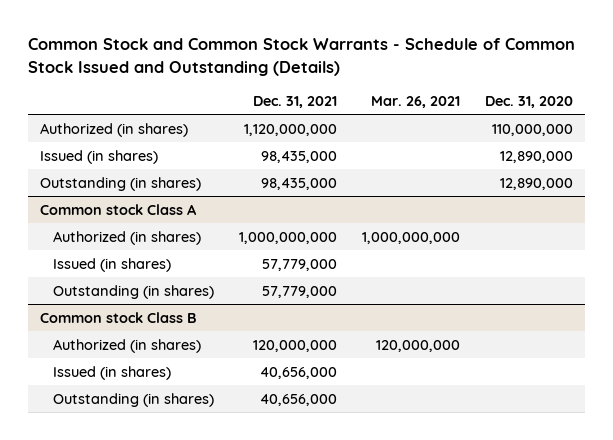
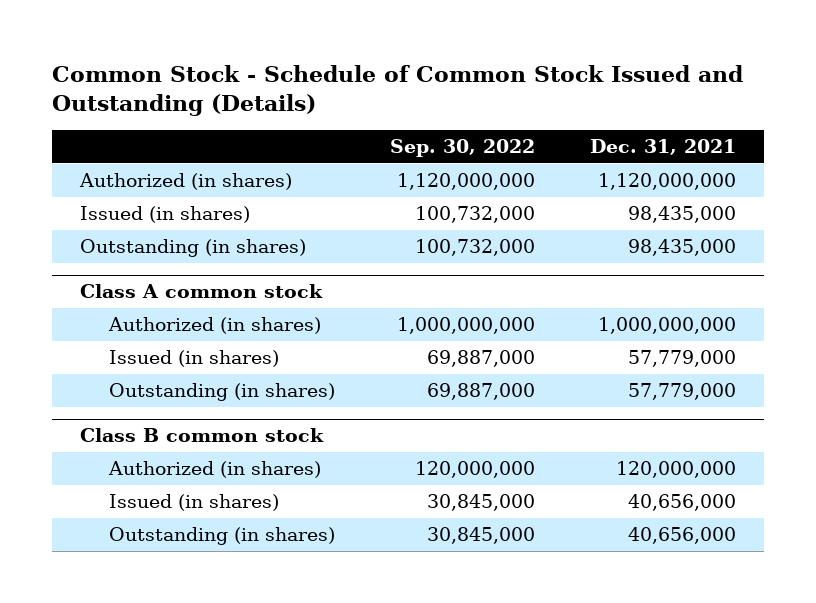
[27,38,575,76] Common Stock and Common Stock Warrants - Schedule of Common Stock Issued and Outstanding (Details) -> [52,64,744,117] Common Stock - Schedule of Common Stock Issued and Outstanding (Details)
[370,96,460,109] Mar. 26, 2021 -> none
[484,96,573,109] Dec. 31, 2020 -> none
none -> [390,139,536,158] Sep. 30, 2022
[40,203,198,215] Common stock Class A -> [79,284,323,299] Class A common stock
[40,311,198,323] Common stock Class B -> [79,428,324,443] Class B common stock

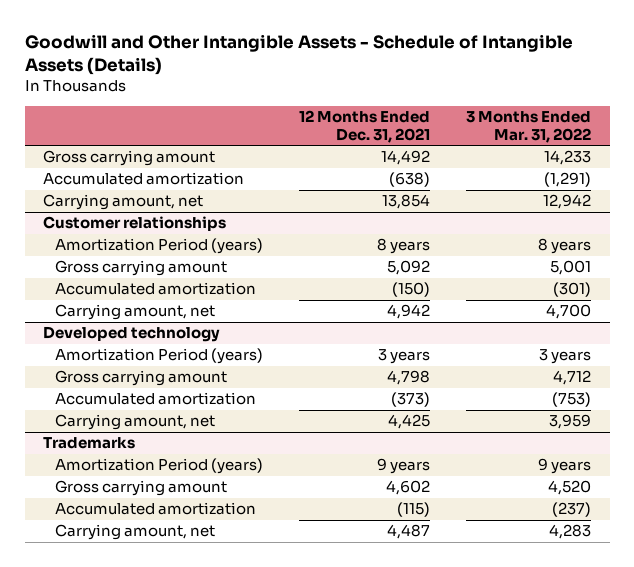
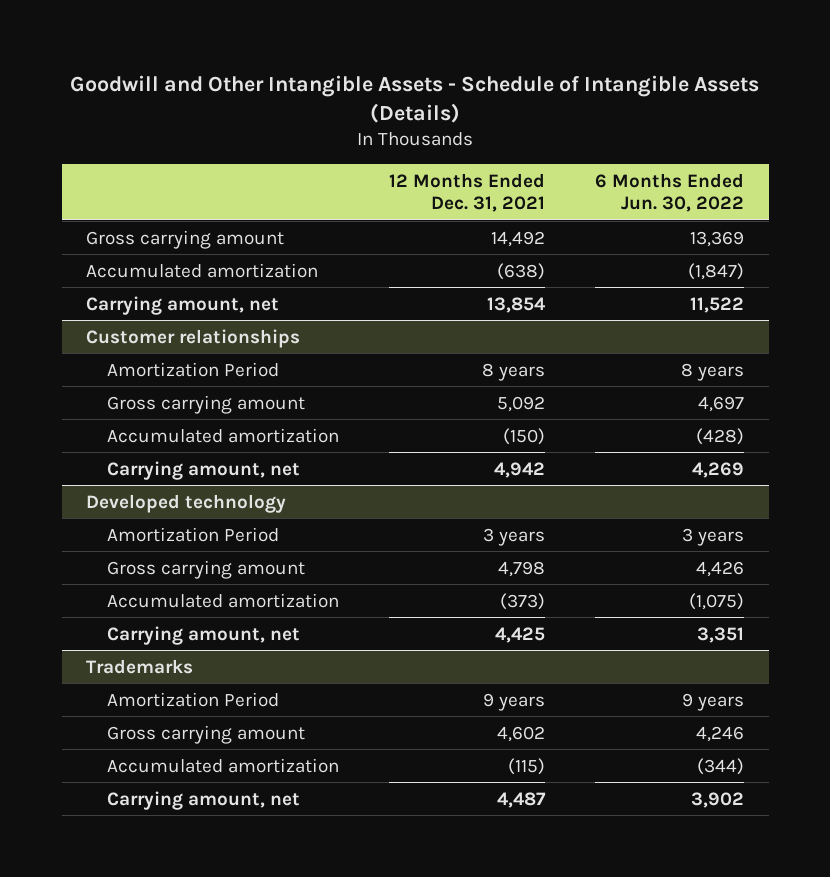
[466,111,592,143] 3 Months Ended Mar. 31, 2022 -> none
none -> [594,172,744,213] 6 Months Ended Jun. 30, 2022
[54,238,263,255] Amortization Period (years) -> [107,361,280,377] Amortization Period
[54,348,263,365] Amortization Period (years) -> [107,526,280,542] Amortization Period
[54,458,263,475] Amortization Period (years) -> [107,691,280,707] Amortization Period

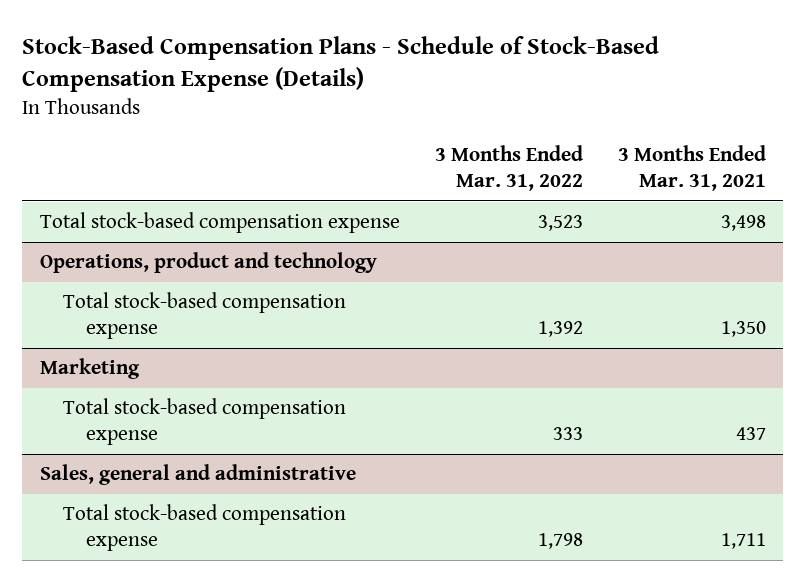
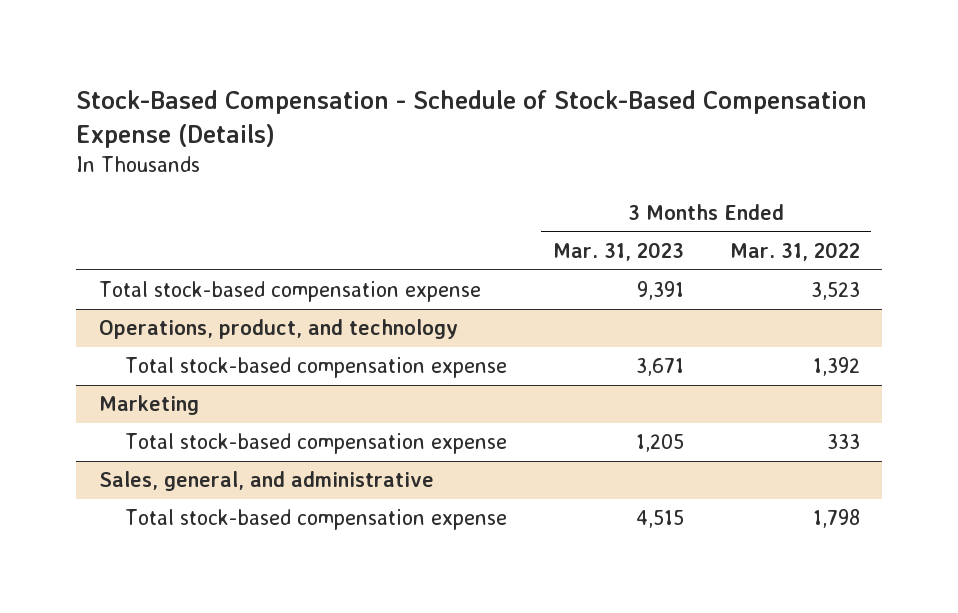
[22,36,660,93] Stock-Based Compensation Plans - Schedule of Stock-Based Compensation Expense (Details) -> [75,90,867,149] Stock-Based Compensation - Schedule of Stock-Based Compensation Expense (Details)
[617,145,766,192] 3 Months Ended Mar. 31, 2021 -> none
none -> [552,242,684,262] Mar. 31, 2023
[39,252,377,274] Operations, product and technology -> [98,319,458,340] Operations, product, and technology
[39,464,356,486] Sales, general and administrative -> [98,471,434,492] Sales, general, and administrative

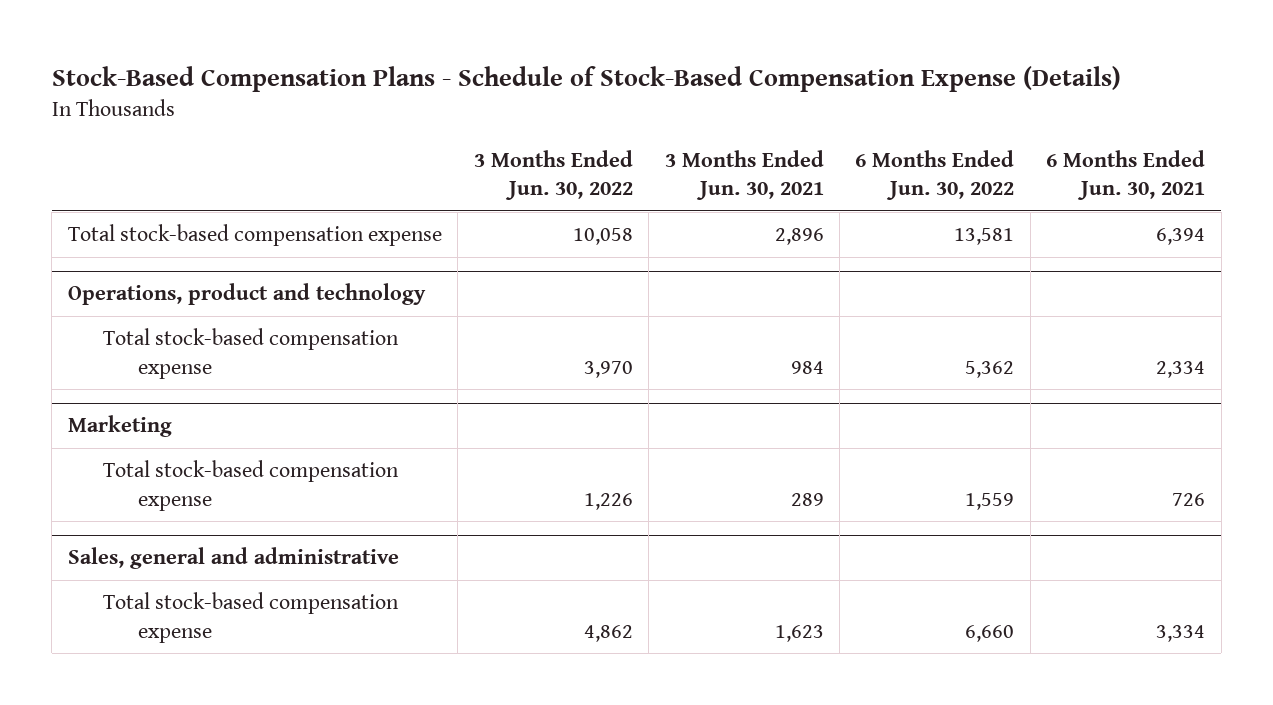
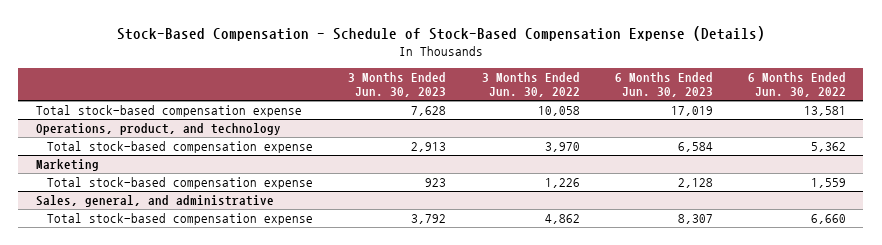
[51,66,1121,93] Stock-Based Compensation Plans - Schedule of Stock-Based Compensation Expense (Details) -> [116,25,765,41] Stock-Based Compensation - Schedule of Stock-Based Compensation Expense (Details)
[664,150,824,201] 3 Months Ended Jun. 30, 2021 -> none
[1046,150,1206,201] 6 Months Ended Jun. 30, 2021 -> none
none -> [348,71,447,98] 3 Months Ended Jun. 30, 2023
none -> [614,71,713,98] 6 Months Ended Jun. 30, 2023
[67,283,426,306] Operations, product and technology -> [35,123,281,136] Operations, product, and technology
[67,547,399,570] Sales, general and administrative -> [35,195,274,208] Sales, general, and administrative

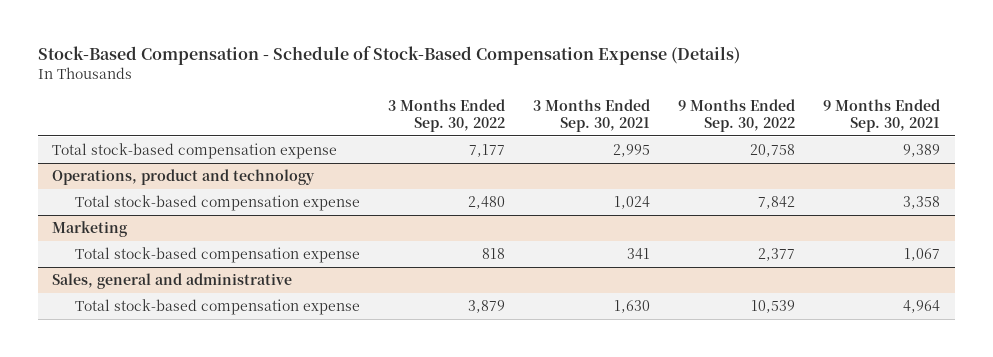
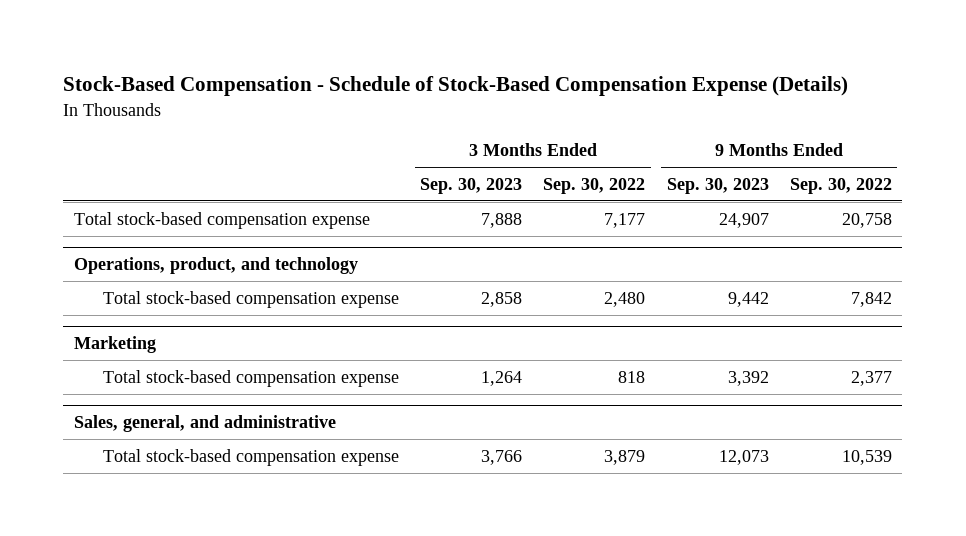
[533,99,651,132] 3 Months Ended Sep. 30, 2021 -> none
[823,99,941,132] 9 Months Ended Sep. 30, 2021 -> none
none -> [419,178,522,195] Sep. 30, 2023
none -> [666,178,769,195] Sep. 30, 2023
[52,168,316,185] Operations, product and technology -> [73,257,358,275] Operations, product, and technology
[52,272,293,289] Sales, general and administrative -> [73,415,336,433] Sales, general, and administrative

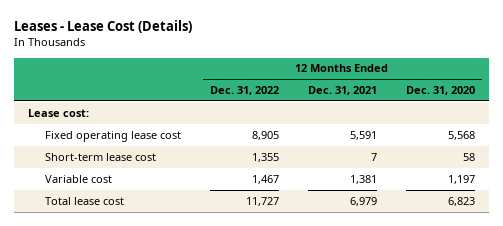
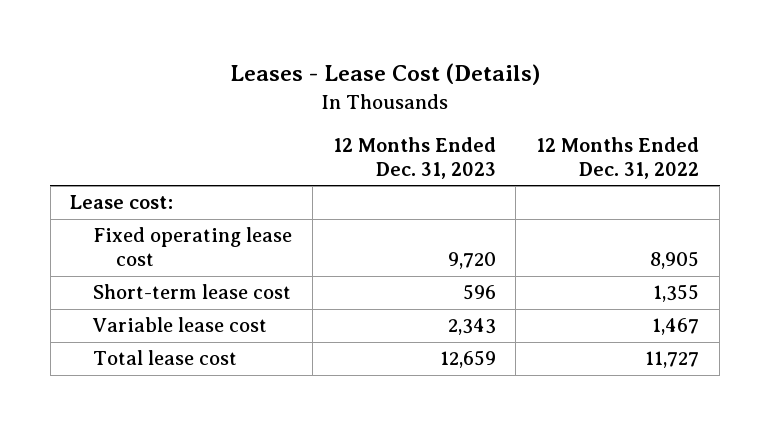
[307,86,377,96] Dec. 31, 2021 -> none
[405,86,475,96] Dec. 31, 2020 -> none
none -> [332,136,496,179] 12 Months Ended Dec. 31, 2023
[44,174,112,183] Variable cost -> [92,317,268,333] Variable lease cost

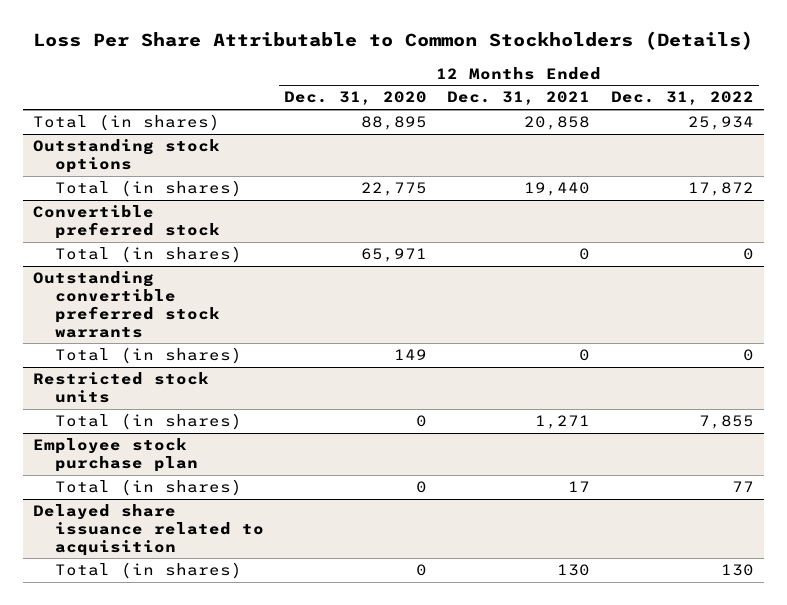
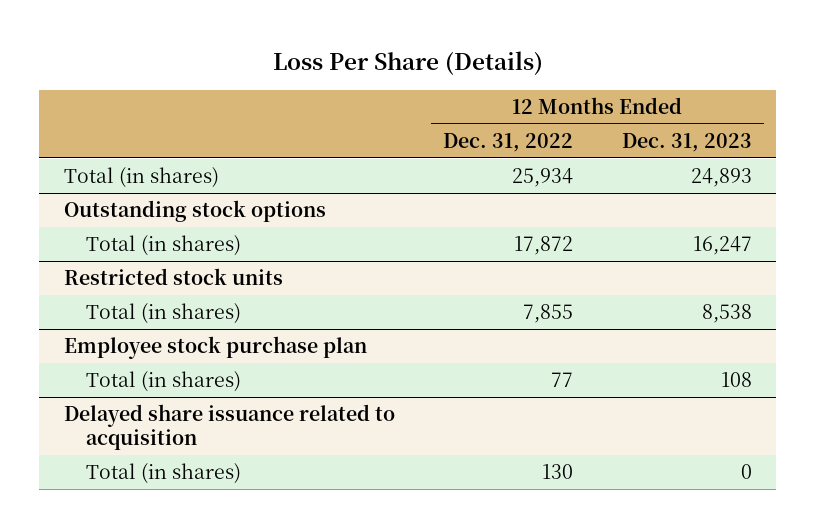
[33,31,754,51] Loss Per Share Attributable to Common Stockholders (Details) -> [272,50,543,75] Loss Per Share (Details)
[283,91,427,106] Dec. 31, 2020 -> none
[447,91,591,106] Dec. 31, 2021 -> none
none -> [621,133,752,153] Dec. 31, 2023
[32,205,220,239] Convertible preferred stock -> none
[54,246,242,264] Total (in shares) -> none
[32,271,220,338] Outstanding convertible preferred stock warrants -> none
[54,347,242,365] Total (in shares) -> none

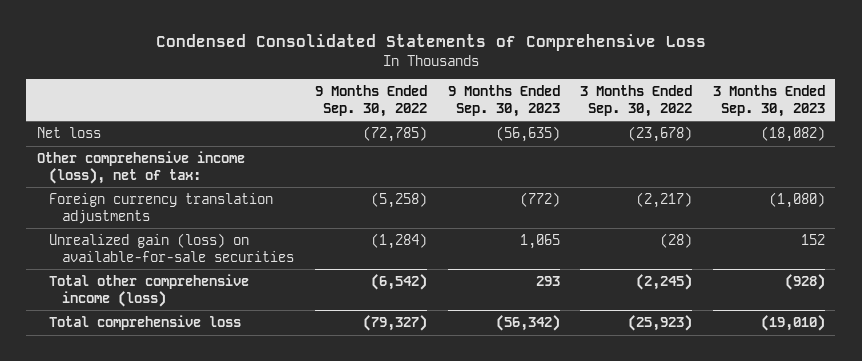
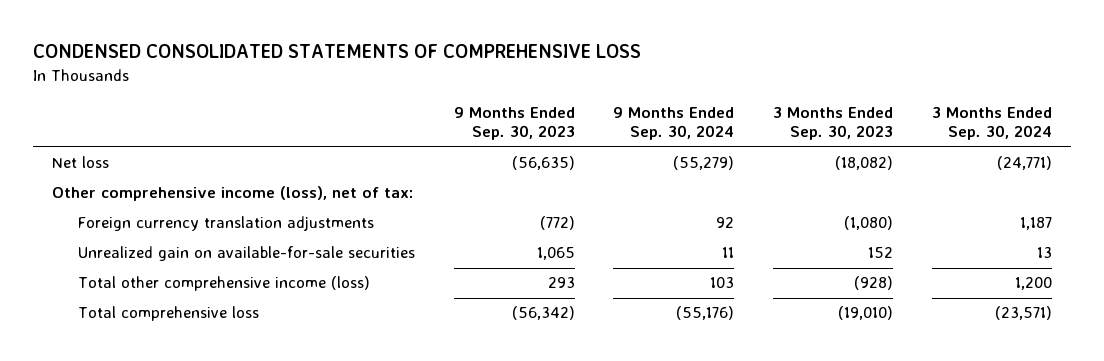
[155,34,706,52] Condensed Consolidated Statements of Comprehensive Loss -> [32,44,641,59] CONDENSED CONSOLIDATED STATEMENTS OF COMPREHENSIVE LOSS
[314,85,427,117] 9 Months Ended Sep. 30, 2022 -> none
[580,85,693,117] 3 Months Ended Sep. 30, 2022 -> none
none -> [613,106,735,141] 9 Months Ended Sep. 30, 2024
none -> [932,106,1053,141] 3 Months Ended Sep. 30, 2024
[49,233,295,262] Unrealized gain (loss) on available-for-sale securities -> [77,246,415,262] Unrealized gain on available-for-sale securities

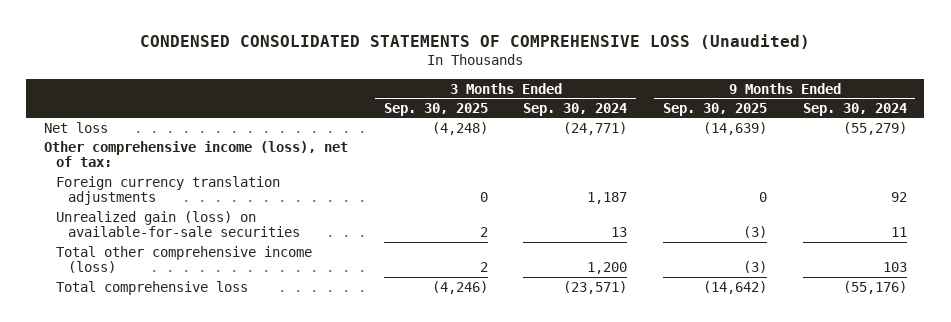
[32,44,641,59] CONDENSED CONSOLIDATED STATEMENTS OF COMPREHENSIVE LOSS -> [140,34,811,50] CONDENSED CONSOLIDATED STATEMENTS OF COMPREHENSIVE LOSS (Unaudited)
[453,106,575,141] 9 Months Ended Sep. 30, 2023 -> none
[773,106,894,141] 3 Months Ended Sep. 30, 2023 -> none
none -> [383,102,488,116] Sep. 30, 2025
none -> [662,102,767,116] Sep. 30, 2025
[77,246,415,262] Unrealized gain on available-for-sale securities -> [56,210,301,238] Unrealized gain (loss) on available-for-sale securities

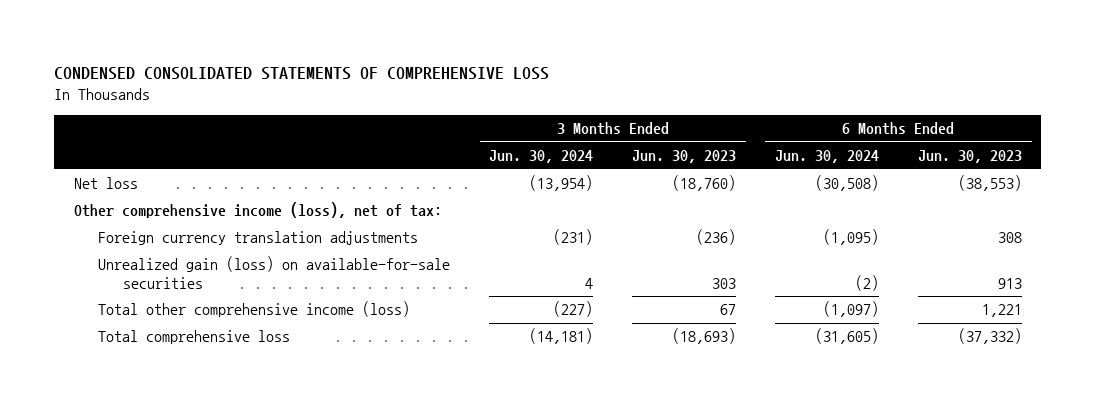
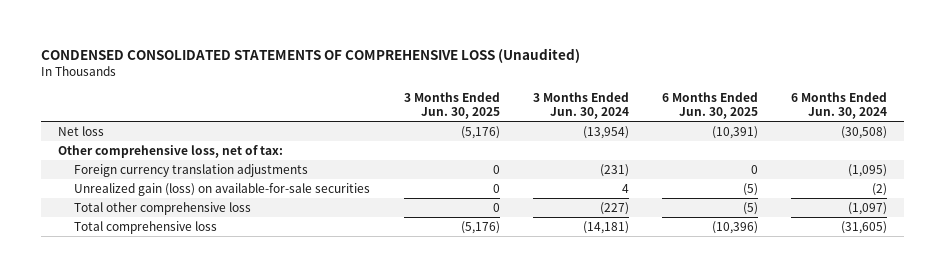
[54,67,550,81] CONDENSED CONSOLIDATED STATEMENTS OF COMPREHENSIVE LOSS -> [41,47,581,63] CONDENSED CONSOLIDATED STATEMENTS OF COMPREHENSIVE LOSS (Unaudited)
[632,150,737,164] Jun. 30, 2023 -> none
[917,150,1022,164] Jun. 30, 2023 -> none
none -> [403,91,500,120] 3 Months Ended Jun. 30, 2025
none -> [662,91,759,120] 6 Months Ended Jun. 30, 2025
[73,202,442,219] Other comprehensive income (loss), net of tax: -> [57,145,283,159] Other comprehensive loss, net of tax:
[98,301,411,318] Total other comprehensive income (loss) -> [74,202,252,216] Total other comprehensive loss

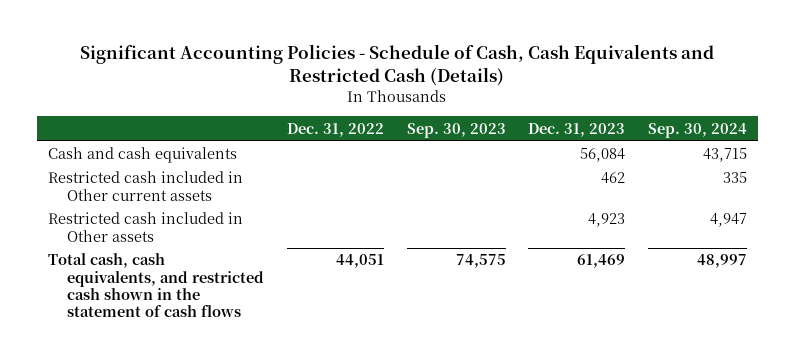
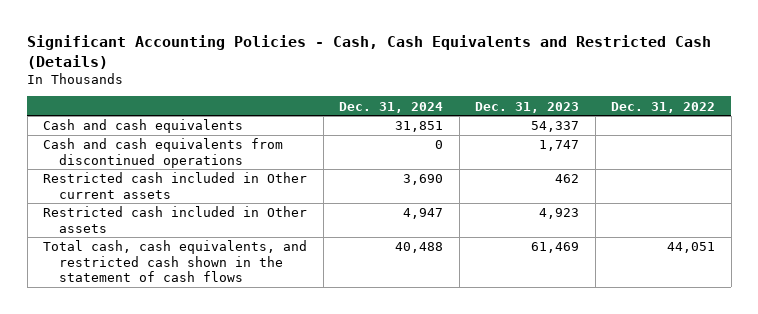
[80,44,715,87] Significant Accounting Policies - Schedule of Cash, Cash Equivalents and Restricted Cash (Details) -> [27,34,712,69] Significant Accounting Policies - Cash, Cash Equivalents and Restricted Cash (Details)
[406,122,506,138] Sep. 30, 2023 -> none
[647,122,747,138] Sep. 30, 2024 -> none
none -> [339,101,444,113] Dec. 31, 2024
[580,148,626,163] 56,084 -> [531,121,580,133] 54,337
none -> [43,138,284,168] Cash and cash equivalents from discontinued operations

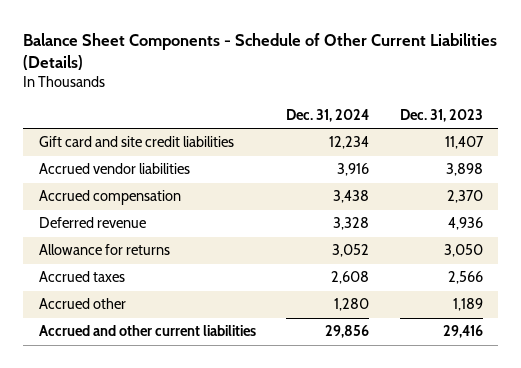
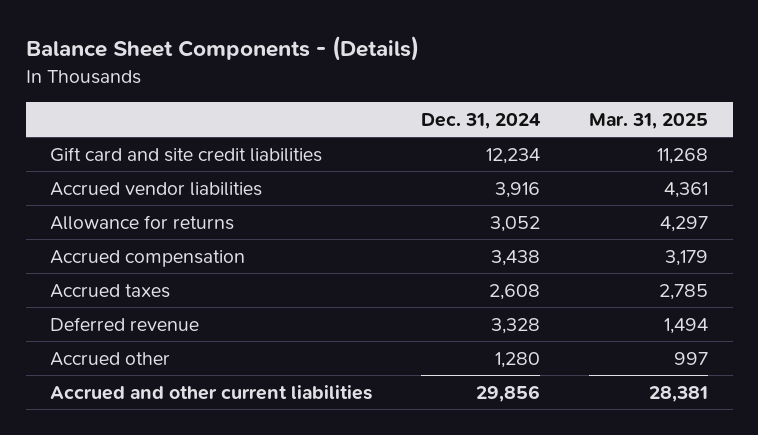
[23,32,498,70] Balance Sheet Components - Schedule of Other Current Liabilities (Details) -> [25,36,419,62] Balance Sheet Components - (Details)
[399,108,483,122] Dec. 31, 2023 -> none
none -> [589,112,709,129] Mar. 31, 2025
[38,190,181,206] Accrued compensation -> [50,249,246,267] Accrued compensation
[38,217,146,229] Deferred revenue -> [50,316,200,331] Deferred revenue

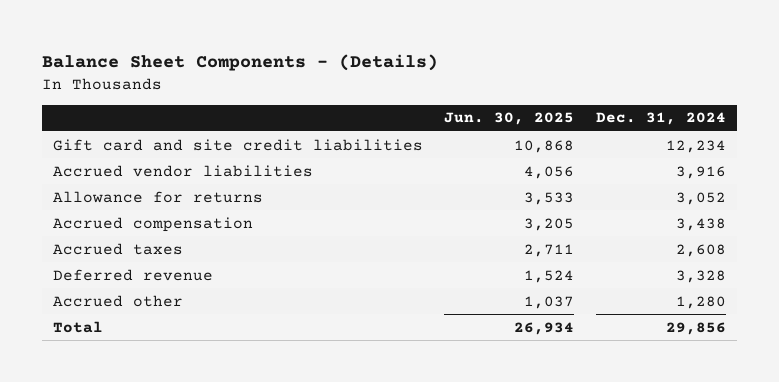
[589,112,709,129] Mar. 31, 2025 -> none
none -> [444,112,575,126] Jun. 30, 2025
[50,384,373,400] Accrued and other current liabilities -> [53,320,104,333] Total

